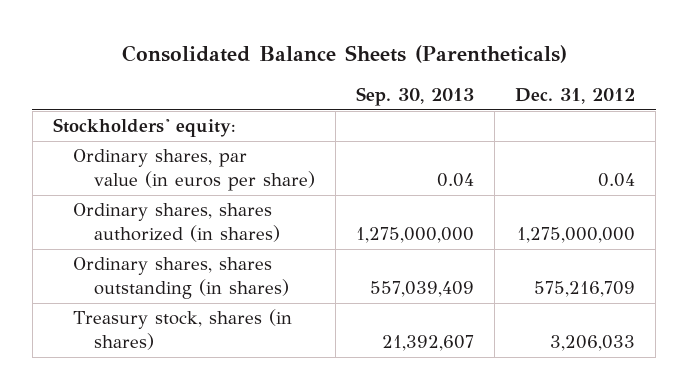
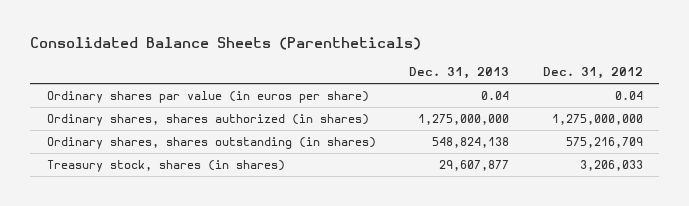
[356,87,475,107] Sep. 30, 2013 -> none
none -> [409,67,510,80] Dec. 31, 2013
[52,118,236,138] Stockholders' equity: -> none
[73,149,316,192] Ordinary shares, par value (in euros per share) -> [46,91,369,104] Ordinary shares par value (in euros per share)

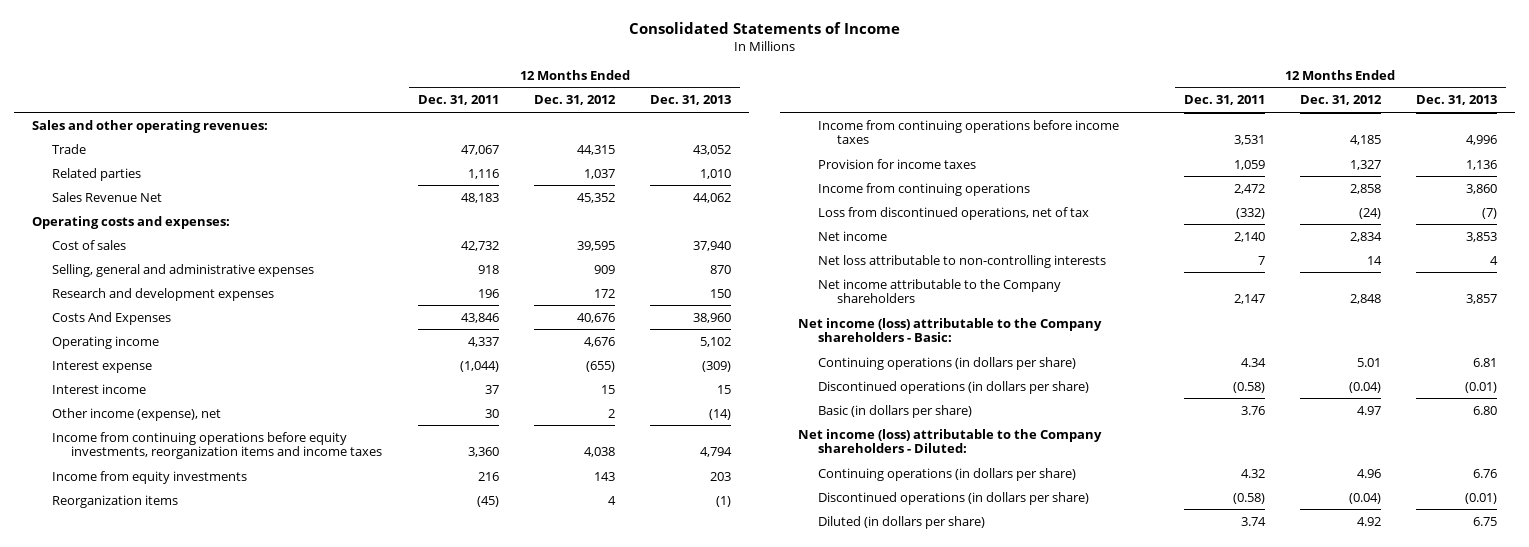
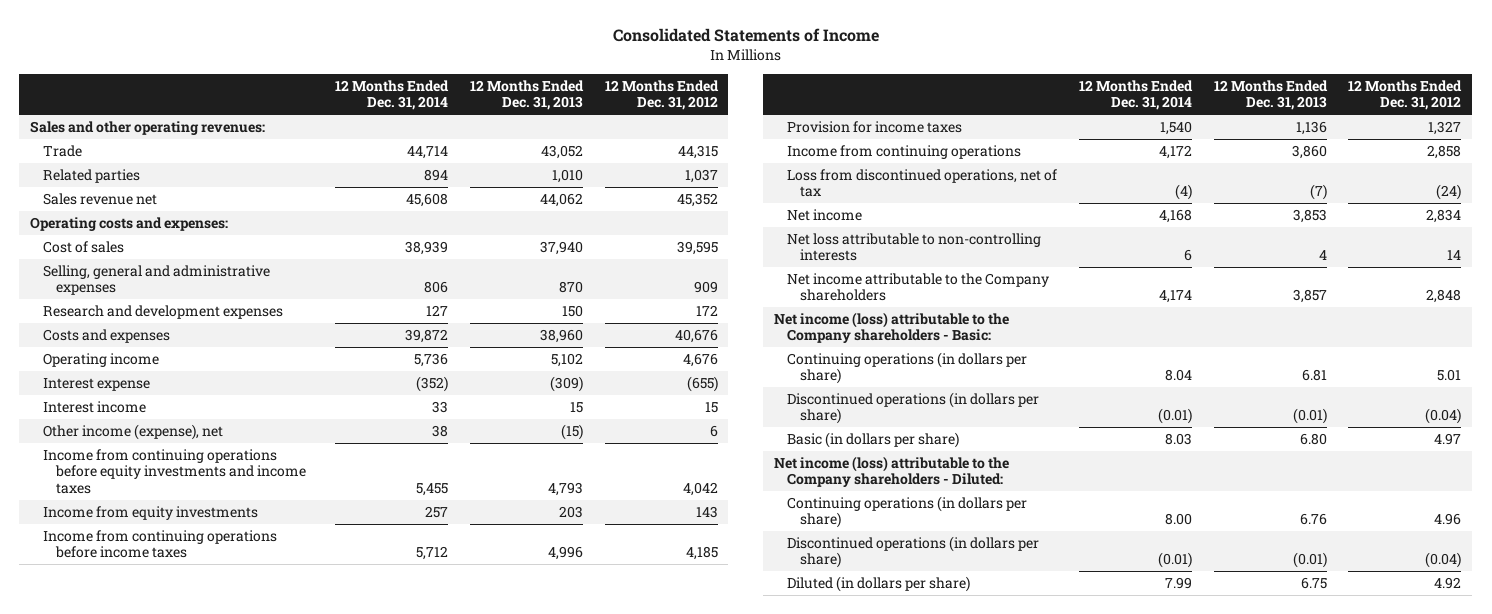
[417,95,499,106] Dec. 31, 2011 -> none
none -> [334,79,449,111] 12 Months Ended Dec. 31, 2014
[51,191,162,202] Sales Revenue Net -> [43,192,158,205] Sales revenue net
[51,311,171,325] Costs And Expenses -> [43,328,171,343] Costs and expenses
[608,408,616,418] 2 -> [709,424,718,437] 6
[709,408,732,420] (14) -> [560,423,583,440] (15)
[51,431,383,460] Income from continuing operations before equity investments, reorganization items and income taxes -> [43,448,306,494] Income from continuing operations before equity investments and income taxes
[584,447,616,458] 4,038 -> [682,481,718,496] 4,042
[700,447,733,458] 4,794 -> [547,481,583,496] 4,793
[51,494,178,508] Reorganization items -> none

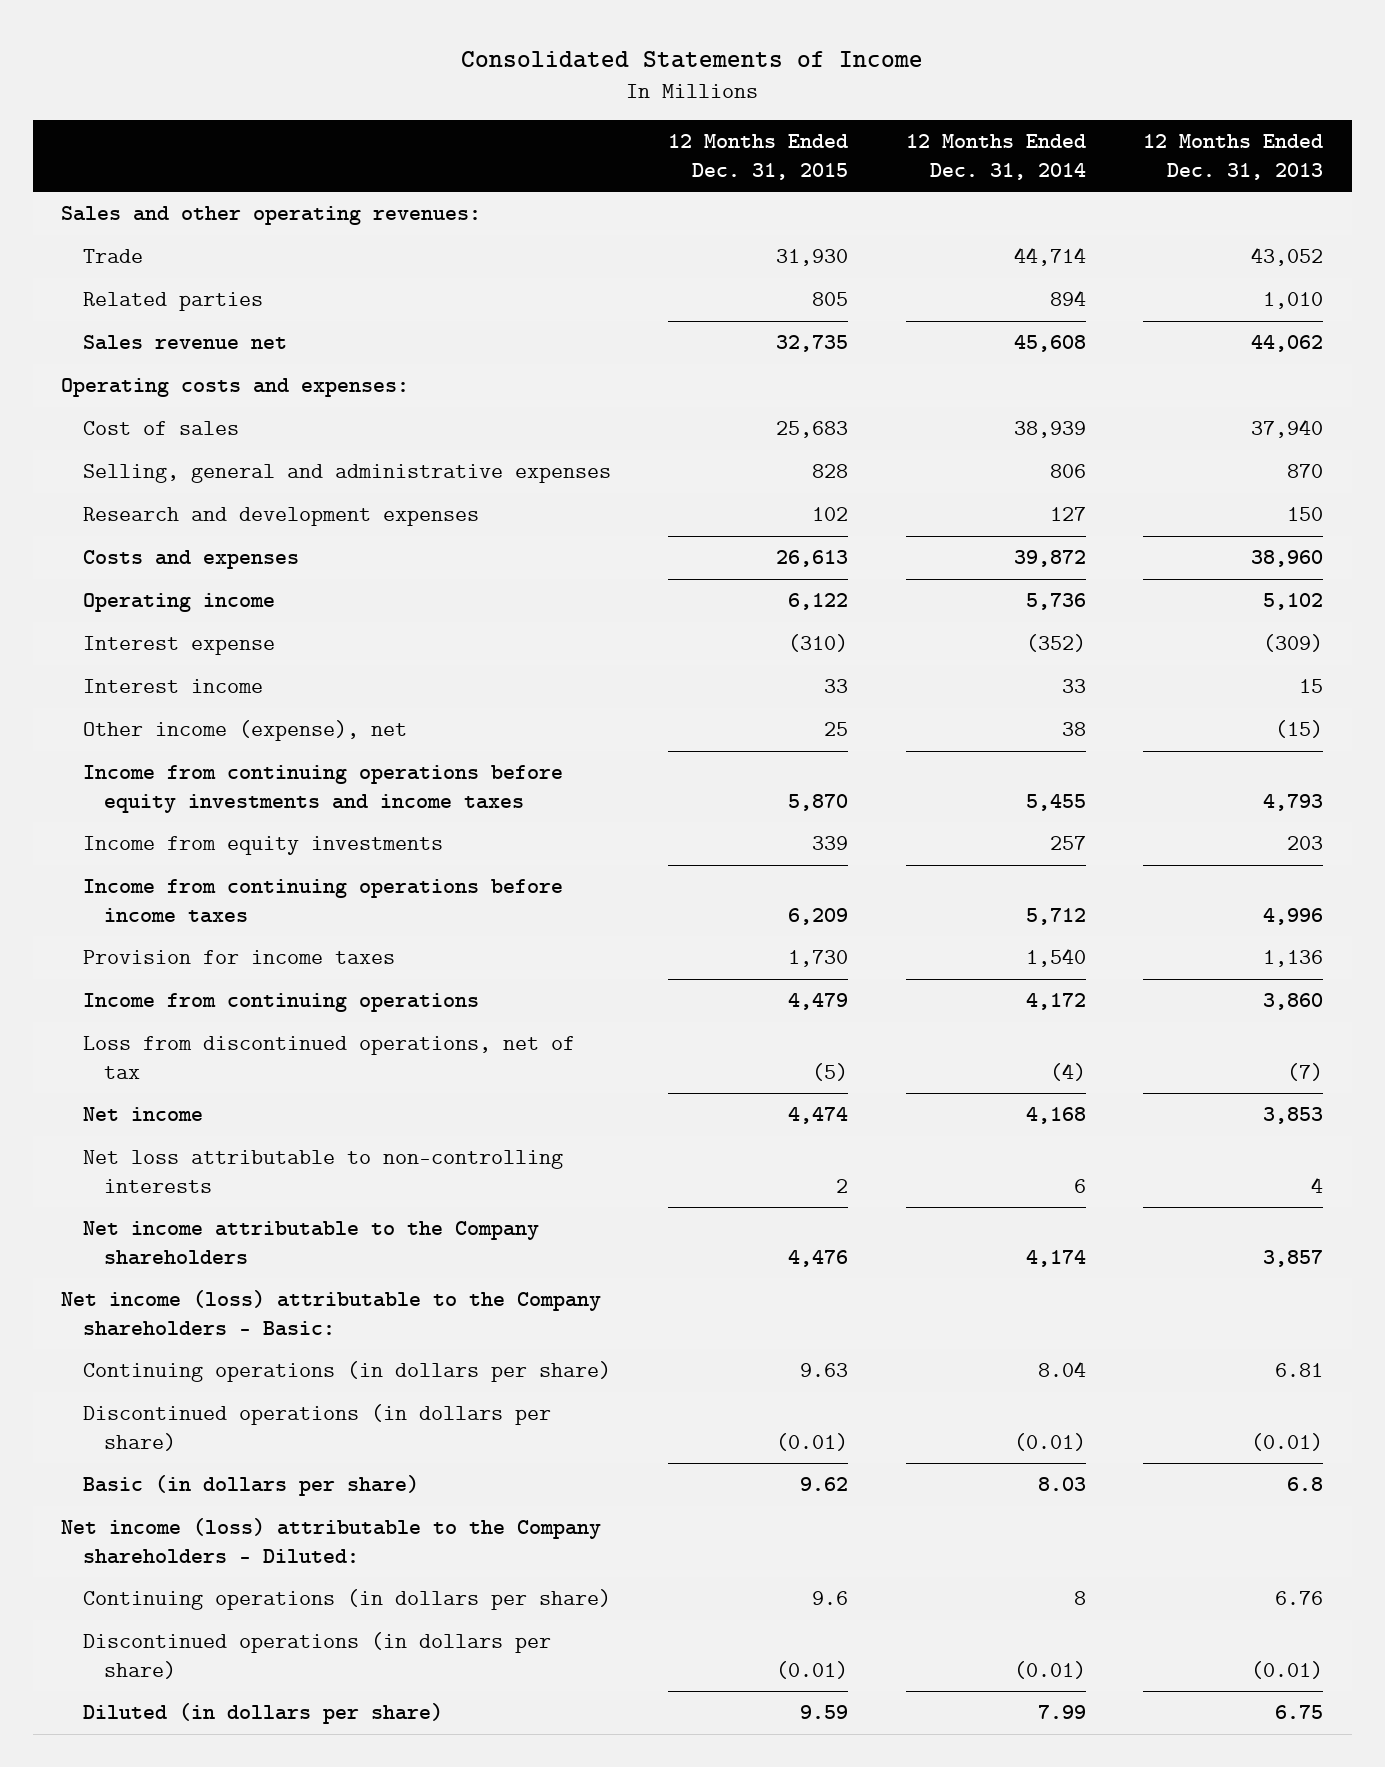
[604,79,719,111] 12 Months Ended Dec. 31, 2012 -> none
none -> [668,134,849,180] 12 Months Ended Dec. 31, 2015
[1299,432,1327,445] 6.80 -> [1287,1477,1324,1492] 6.8
[1164,513,1192,526] 8.00 -> [1073,1591,1086,1606] 8

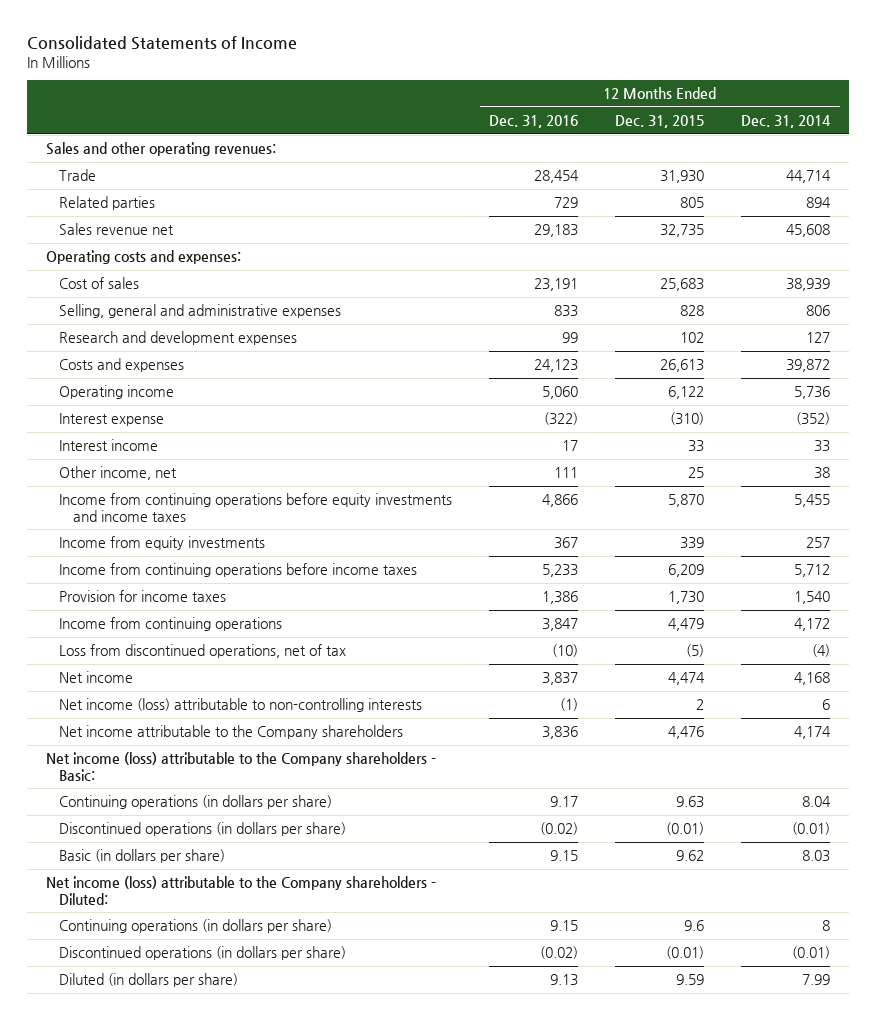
[1143,134,1324,180] 12 Months Ended Dec. 31, 2013 -> none
none -> [489,114,579,128] Dec. 31, 2016
[82,720,407,742] Other income (expense), net -> [59,466,178,481] Other income, net
[82,1150,563,1193] Net loss attributable to non-controlling interests -> [59,698,423,713] Net income (loss) attributable to non-controlling interests

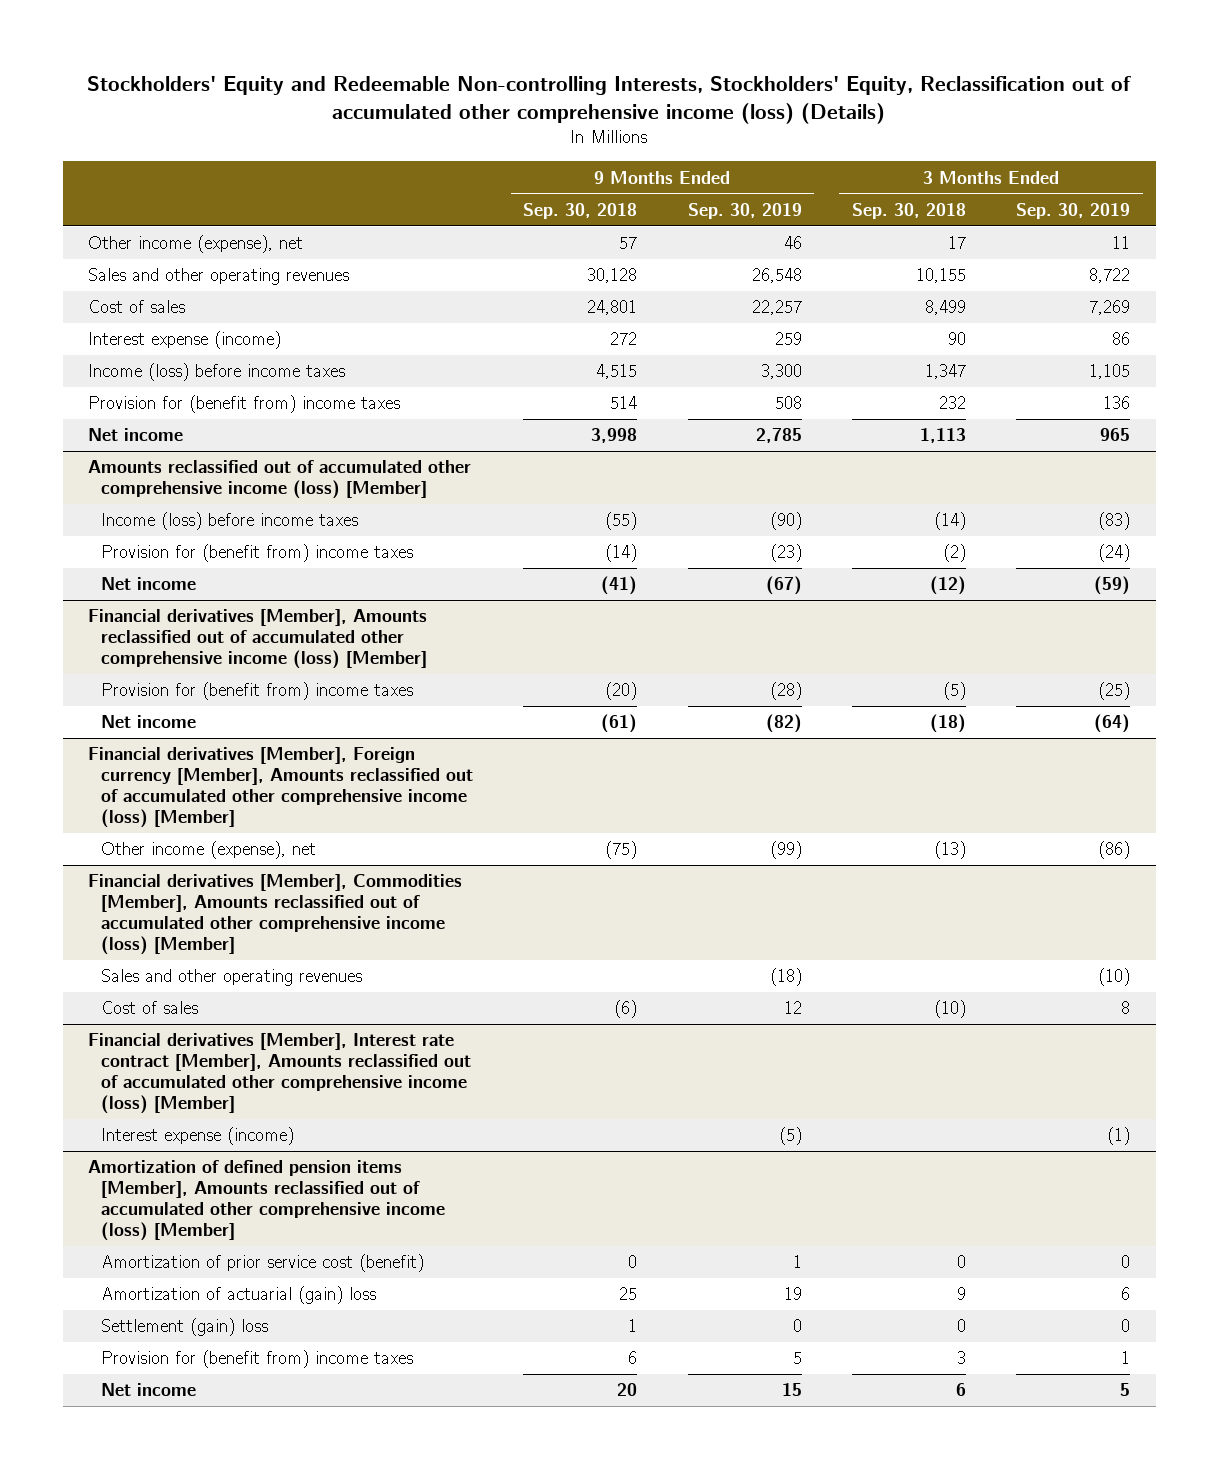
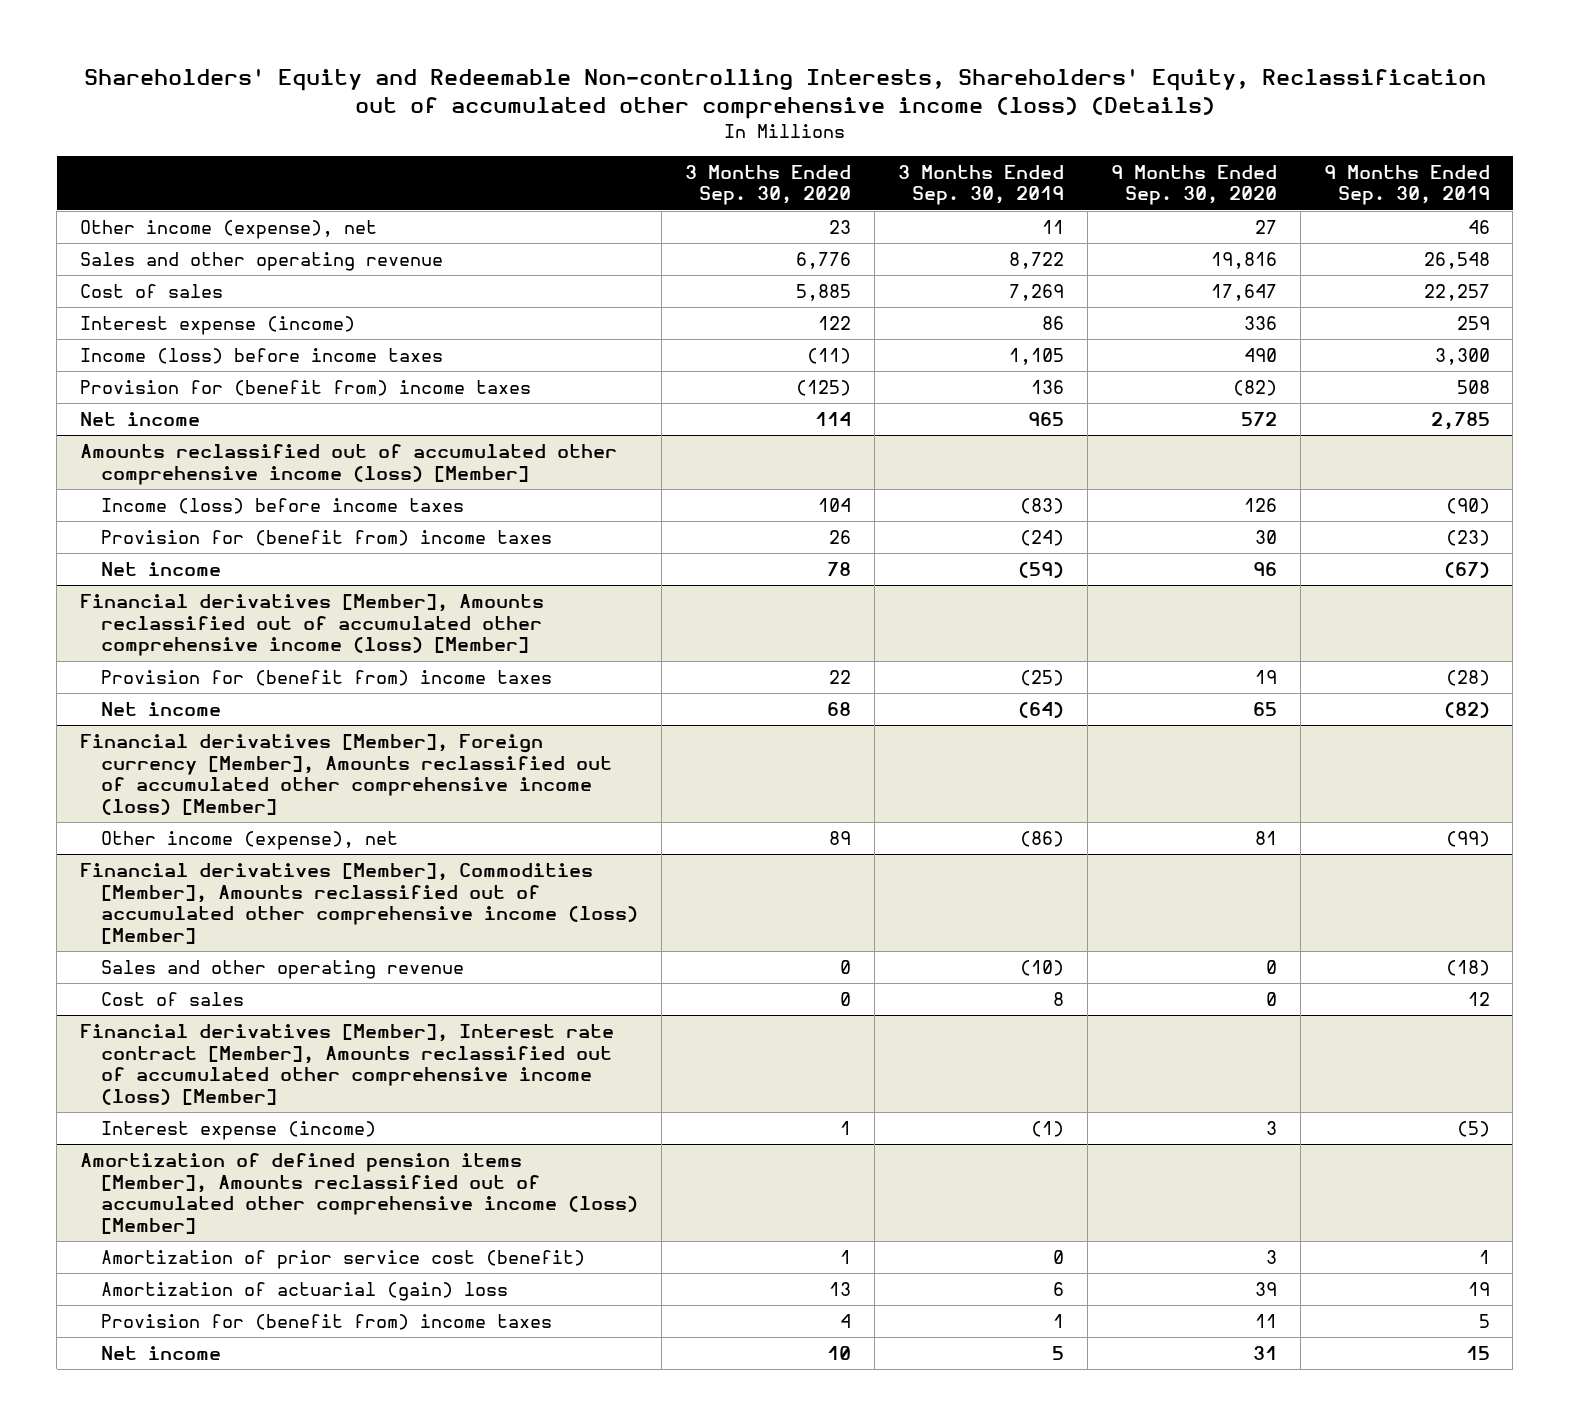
[87,75,1132,124] Stockholders' Equity and Redeemable Non-controlling Interests, Stockholders' Equity, Reclassification out of accumulated other comprehensive income (loss) (Details) -> [83,67,1486,120] Shareholders' Equity and Redeemable Non-controlling Interests, Shareholders' Equity, Reclassification out of accumulated other comprehensive income (loss) (Details)
[523,202,638,219] Sep. 30, 2018 -> none
[852,202,967,219] Sep. 30, 2018 -> none
none -> [685,164,852,206] 3 Months Ended Sep. 30, 2020
none -> [1110,164,1277,206] 9 Months Ended Sep. 30, 2020
[88,268,350,286] Sales and other operating revenues -> [80,251,444,271] Sales and other operating revenue
[100,969,362,987] Sales and other operating revenues -> [101,959,465,979] Sales and other operating revenue
[100,1318,268,1337] Settlement (gain) loss -> none

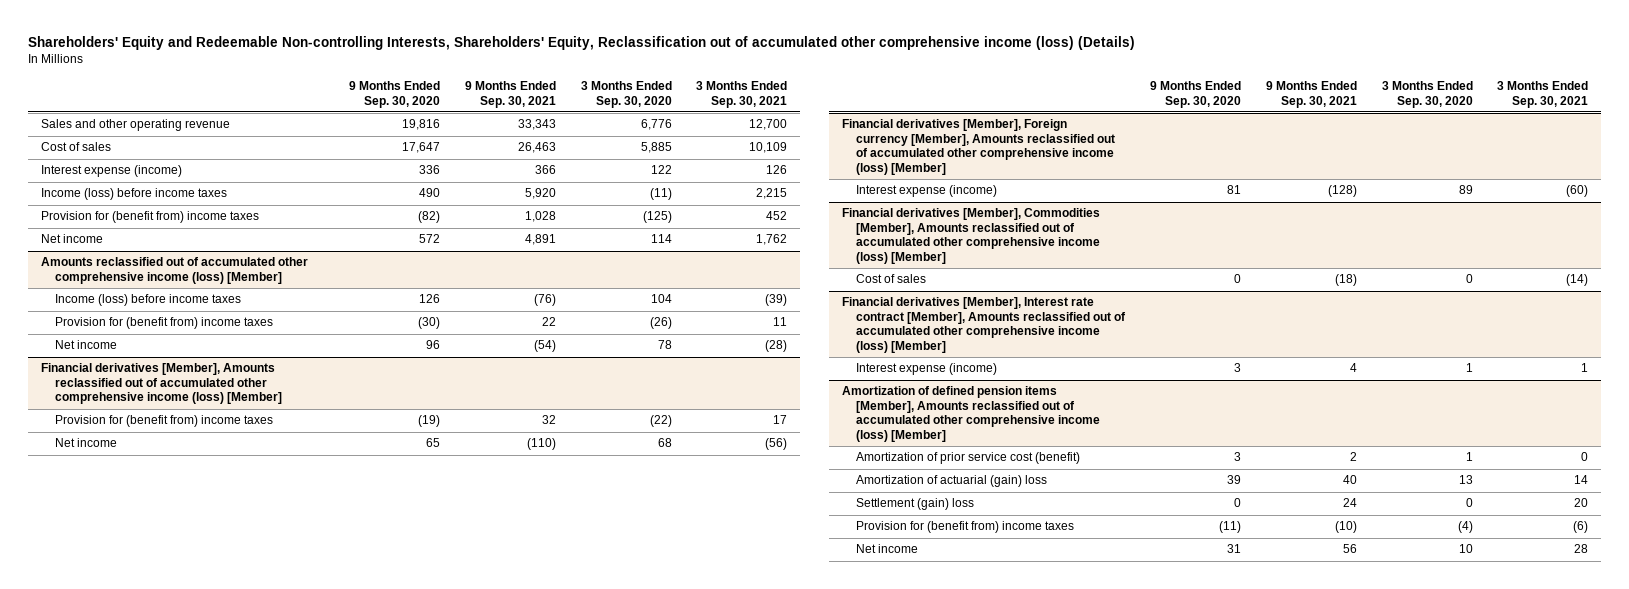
[897,164,1064,206] 3 Months Ended Sep. 30, 2019 -> none
[1323,164,1490,206] 9 Months Ended Sep. 30, 2019 -> none
none -> [464,81,556,108] 9 Months Ended Sep. 30, 2021
none -> [696,81,788,108] 3 Months Ended Sep. 30, 2021
[80,219,378,239] Other income (expense), net -> none
[829,529,852,544] 26 -> [649,317,672,330] (26)
[1254,529,1277,544] 30 -> [418,317,441,330] (30)
[829,669,852,684] 22 -> [649,415,672,428] (22)
[1254,669,1277,684] 19 -> [418,415,441,428] (19)
[101,830,399,850] Other income (expense), net -> [856,185,998,198] Interest expense (income)
[101,959,465,979] Sales and other operating revenue -> none
none -> [856,498,975,511] Settlement (gain) loss
[840,1313,852,1328] 4 -> [1457,521,1473,534] (4)
[1254,1313,1277,1328] 11 -> [1218,521,1241,534] (11)

